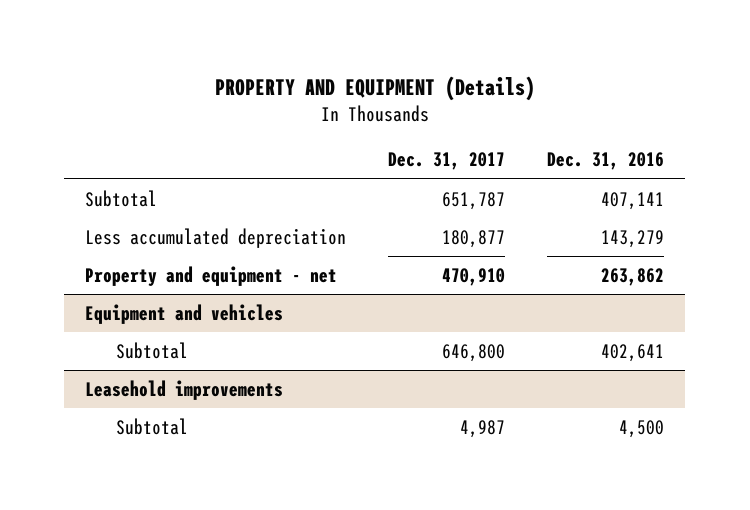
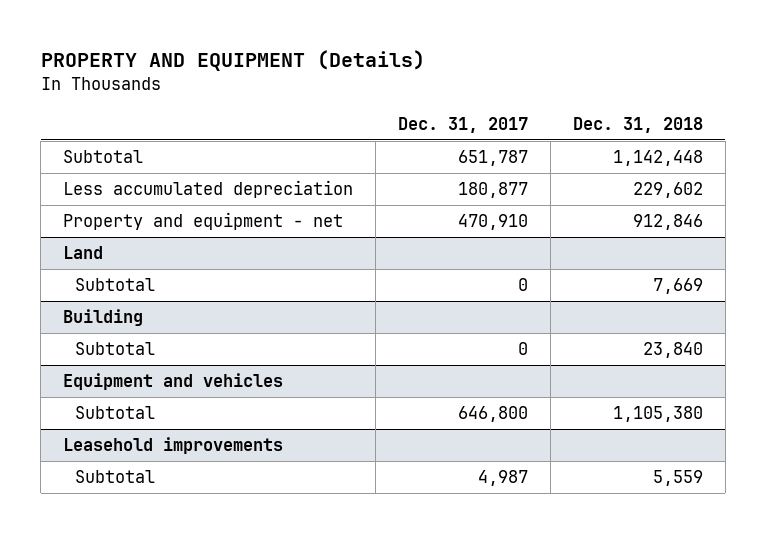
[547,152,665,171] Dec. 31, 2016 -> none
none -> [572,116,703,133] Dec. 31, 2018
none -> [62,246,103,260] Land
none -> [74,278,155,292] Subtotal
none -> [62,309,143,327] Building
none -> [74,342,155,356] Subtotal

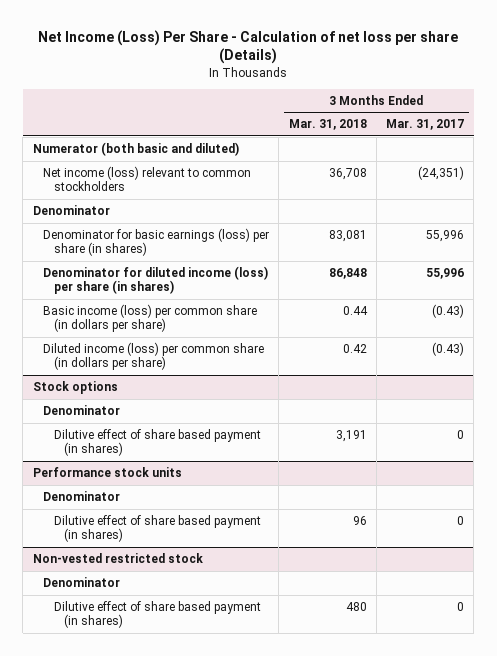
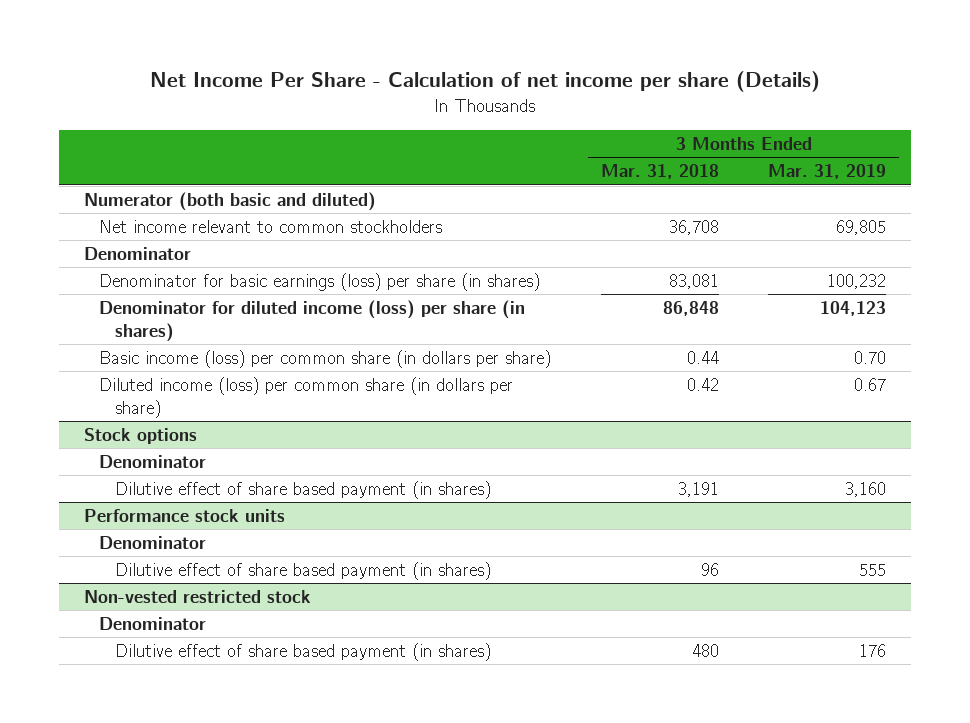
[38,29,459,65] Net Income (Loss) Per Share - Calculation of net loss per share (Details) -> [149,71,820,93] Net Income Per Share - Calculation of net income per share (Details)
[386,119,465,131] Mar. 31, 2017 -> none
none -> [768,164,887,180] Mar. 31, 2019
[43,166,252,192] Net income (loss) relevant to common stockholders -> [99,219,443,233] Net income relevant to common stockholders

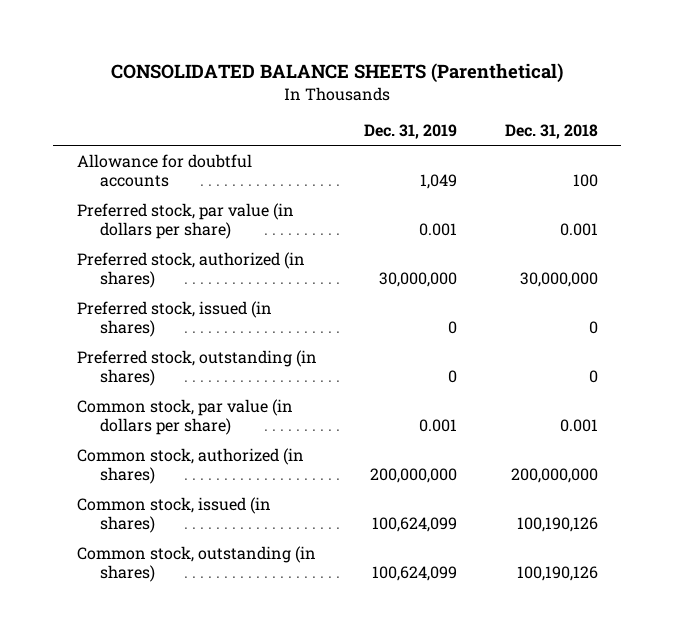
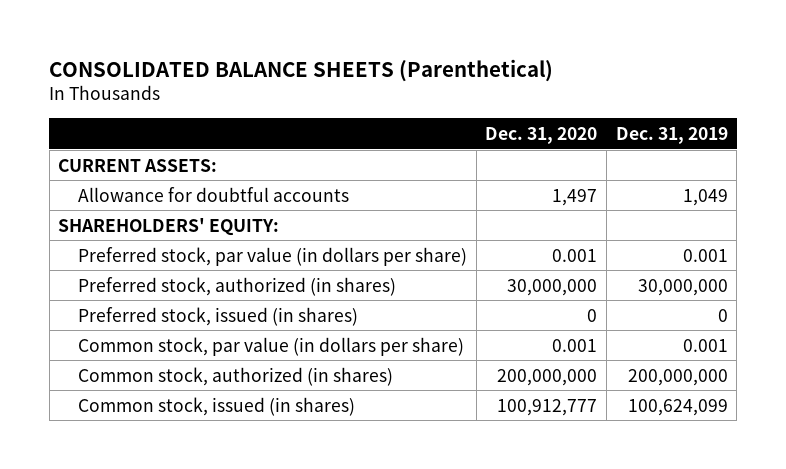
[504,124,598,140] Dec. 31, 2018 -> none
none -> [485,126,598,144] Dec. 31, 2020
none -> [58,158,218,172] CURRENT ASSETS:
none -> [58,217,280,236] SHAREHOLDERS' EQUITY:
[76,349,317,387] Preferred stock, outstanding (in shares) -> none
[76,545,316,583] Common stock, outstanding (in shares) -> none

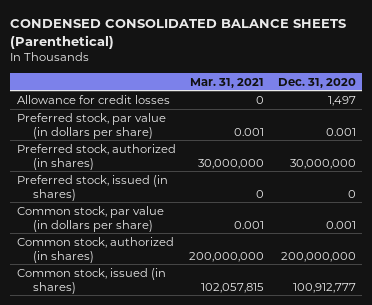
[49,58,554,82] CONSOLIDATED BALANCE SHEETS (Parenthetical) -> [10,18,347,49] CONDENSED CONSOLIDATED BALANCE SHEETS (Parenthetical)
[615,126,728,144] Dec. 31, 2019 -> none
none -> [190,77,265,88] Mar. 31, 2021
[58,158,218,172] CURRENT ASSETS: -> none
[58,217,280,236] SHAREHOLDERS' EQUITY: -> none
[78,186,350,202] Allowance for doubtful accounts -> [16,94,170,104] Allowance for credit losses

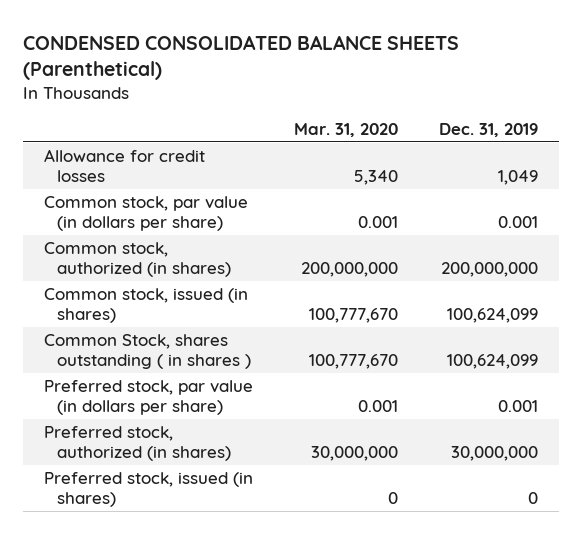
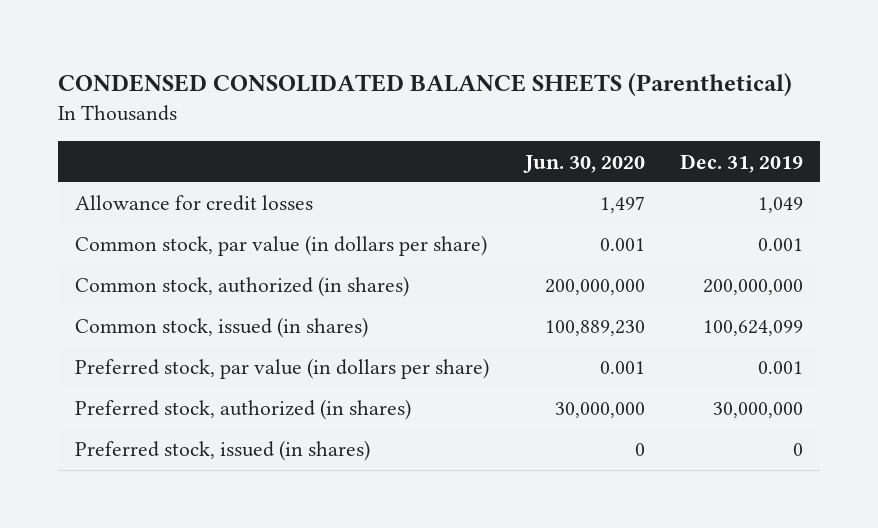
[294,122,399,137] Mar. 31, 2020 -> none
none -> [522,154,645,173] Jun. 30, 2020
[43,333,252,370] Common Stock, shares outstanding ( in shares ) -> none

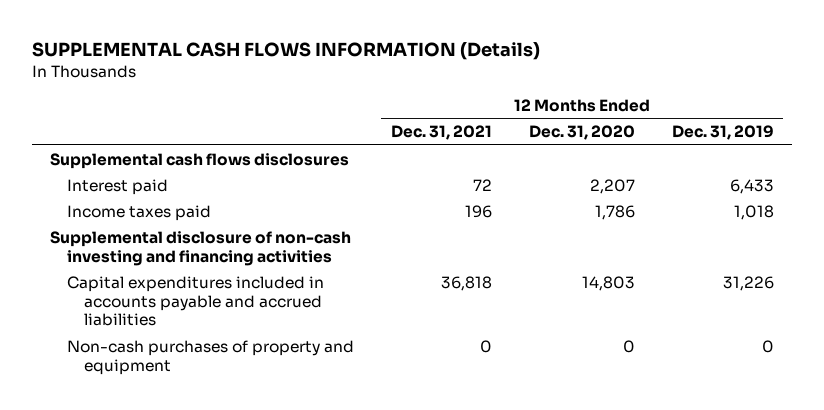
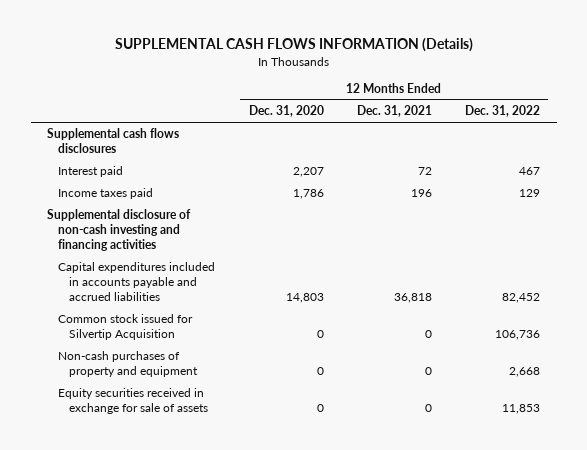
[671,125,774,141] Dec. 31, 2019 -> none
none -> [465,105,541,118] Dec. 31, 2022
none -> [58,314,194,341] Common stock issued for Silvertip Acquisition
none -> [58,388,209,415] Equity securities received in exchange for sale of assets

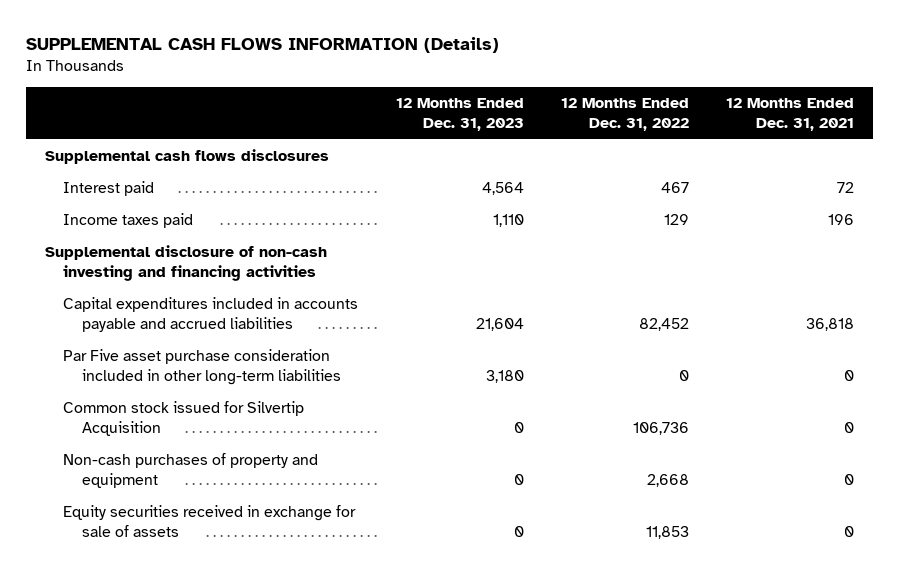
[248,105,324,118] Dec. 31, 2020 -> none
none -> [395,98,524,132] 12 Months Ended Dec. 31, 2023
none -> [63,349,342,386] Par Five asset purchase consideration included in other long-term liabilities

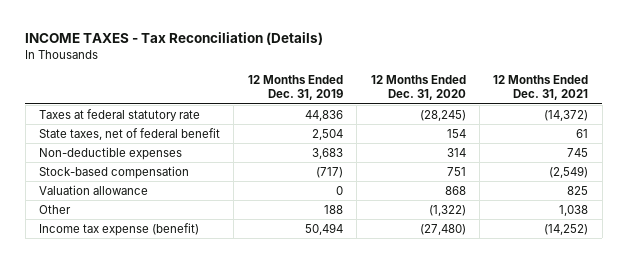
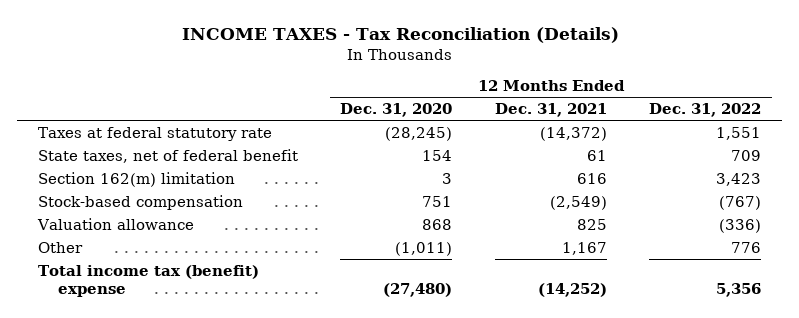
[247,75,343,101] 12 Months Ended Dec. 31, 2019 -> none
none -> [649,103,762,118] Dec. 31, 2022
[39,146,183,160] Non-deductible expenses -> none
none -> [38,171,236,187] Section 162(m) limitation
[428,204,466,216] (1,322) -> [395,241,453,256] (1,011)
[559,204,589,216] 1,038 -> [561,241,607,255] 1,167
[39,222,200,236] Income tax expense (benefit) -> [38,264,260,298] Total income tax (benefit) expense

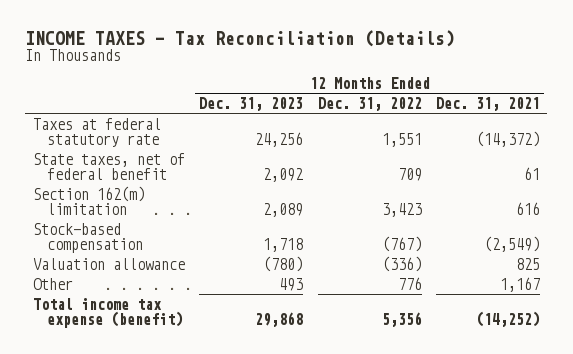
[340,103,453,118] Dec. 31, 2020 -> none
none -> [199,97,304,112] Dec. 31, 2023
[38,264,260,298] Total income tax (benefit) expense -> [32,297,183,329] Total income tax expense (benefit)

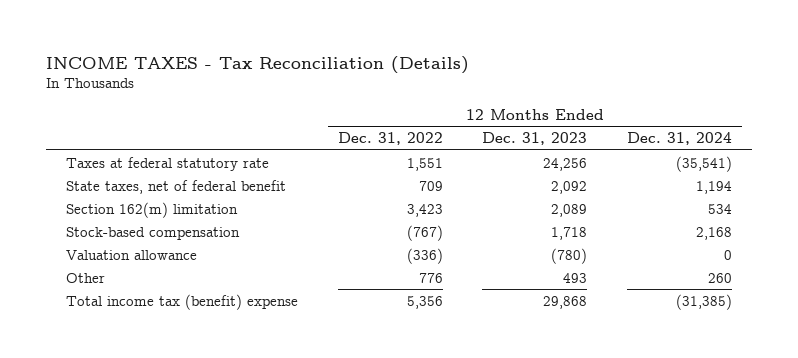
[436,97,541,112] Dec. 31, 2021 -> none
none -> [627,132,733,146] Dec. 31, 2024
[32,297,183,329] Total income tax expense (benefit) -> [65,293,298,310] Total income tax (benefit) expense

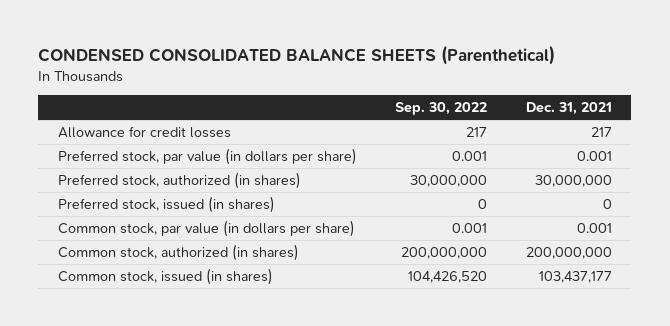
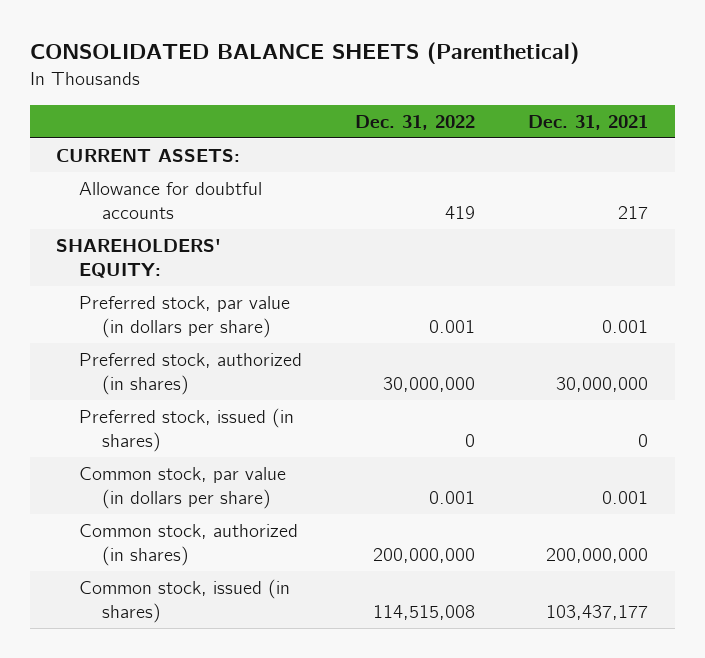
[38,45,556,66] CONDENSED CONSOLIDATED BALANCE SHEETS (Parenthetical) -> [29,42,579,65] CONSOLIDATED BALANCE SHEETS (Parenthetical)
[395,102,488,116] Sep. 30, 2022 -> none
none -> [355,114,476,130] Dec. 31, 2022
none -> [56,149,241,163] CURRENT ASSETS:
[57,126,231,139] Allowance for credit losses -> [79,182,263,220] Allowance for doubtful accounts
none -> [56,239,222,279] SHAREHOLDERS' EQUITY:

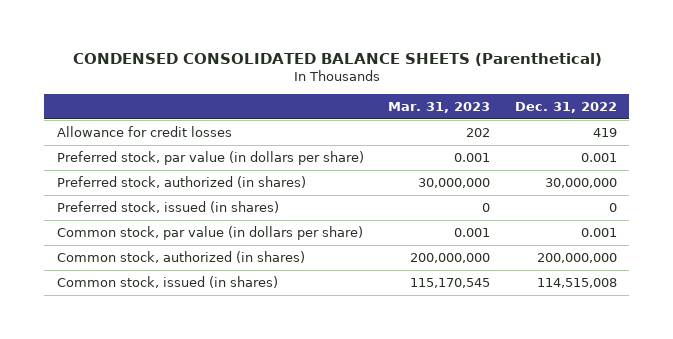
[29,42,579,65] CONSOLIDATED BALANCE SHEETS (Parenthetical) -> [72,52,602,66] CONDENSED CONSOLIDATED BALANCE SHEETS (Parenthetical)
[528,114,649,130] Dec. 31, 2021 -> none
none -> [388,101,491,113] Mar. 31, 2023
[56,149,241,163] CURRENT ASSETS: -> none
[56,239,222,279] SHAREHOLDERS' EQUITY: -> none
[79,182,263,220] Allowance for doubtful accounts -> [56,126,232,138] Allowance for credit losses

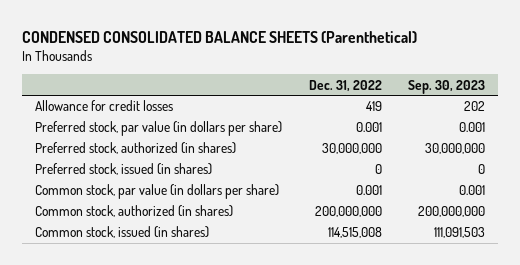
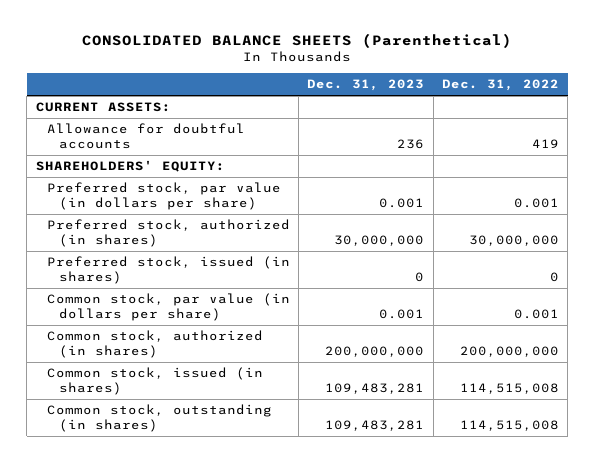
[21,30,417,43] CONDENSED CONSOLIDATED BALANCE SHEETS (Parenthetical) -> [82,33,513,49] CONSOLIDATED BALANCE SHEETS (Parenthetical)
[407,79,485,94] Sep. 30, 2023 -> none
none -> [307,79,425,92] Dec. 31, 2023
none -> [35,102,171,113] CURRENT ASSETS:
[35,100,174,112] Allowance for credit losses -> [47,123,246,150] Allowance for doubtful accounts
none -> [35,160,225,173] SHAREHOLDERS' EQUITY:
none -> [47,404,273,433] Common stock, outstanding (in shares)

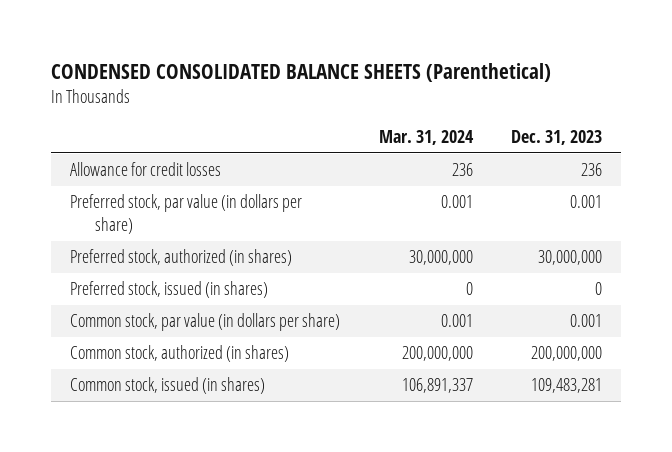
[82,33,513,49] CONSOLIDATED BALANCE SHEETS (Parenthetical) -> [51,63,552,83] CONDENSED CONSOLIDATED BALANCE SHEETS (Parenthetical)
[441,79,559,92] Dec. 31, 2022 -> none
none -> [378,130,474,146] Mar. 31, 2024
[35,102,171,113] CURRENT ASSETS: -> none
[35,160,225,173] SHAREHOLDERS' EQUITY: -> none
[47,123,246,150] Allowance for doubtful accounts -> [70,162,222,177] Allowance for credit losses
[47,404,273,433] Common stock, outstanding (in shares) -> none

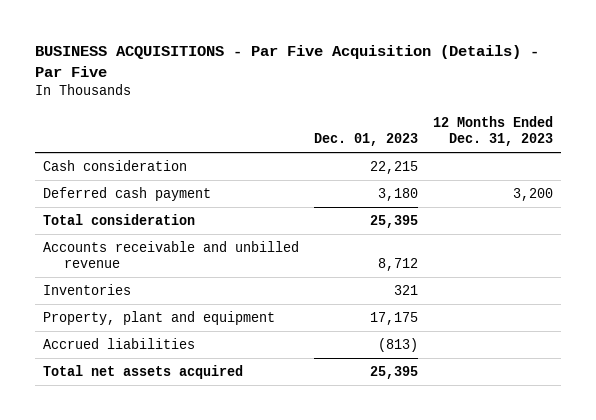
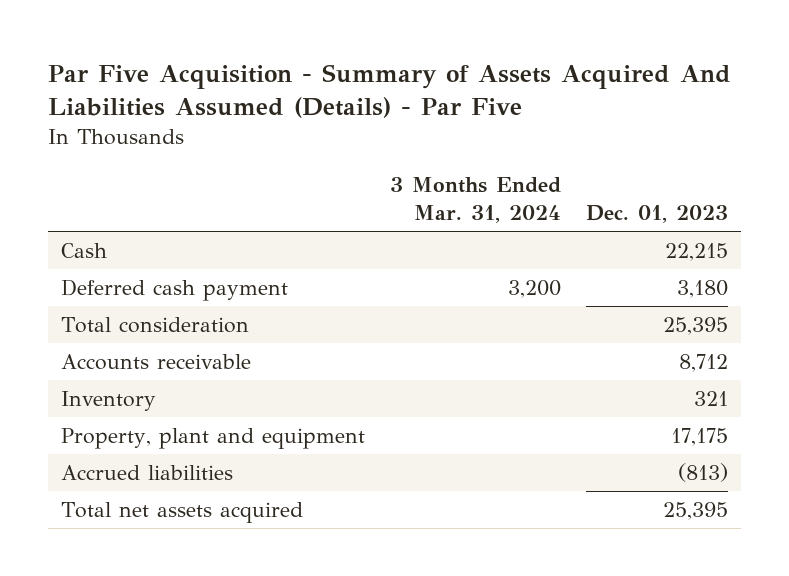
[34,45,539,78] BUSINESS ACQUISITIONS - Par Five Acquisition (Details) - Par Five -> [47,63,731,119] Par Five Acquisition - Summary of Assets Acquired And Liabilities Assumed (Details) - Par Five
[432,115,553,147] 12 Months Ended Dec. 31, 2023 -> none
none -> [390,177,562,224] 3 Months Ended Mar. 31, 2024
[42,159,187,171] Cash consideration -> [60,243,107,259] Cash
[42,240,299,269] Accounts receivable and unbilled revenue -> [60,354,251,371] Accounts receivable
[42,283,131,295] Inventories -> [60,391,156,412] Inventory

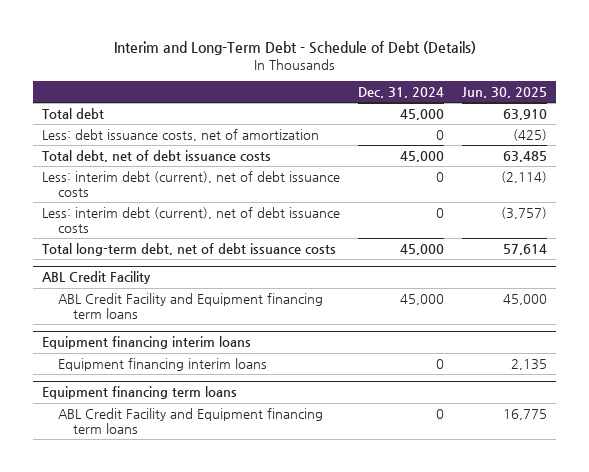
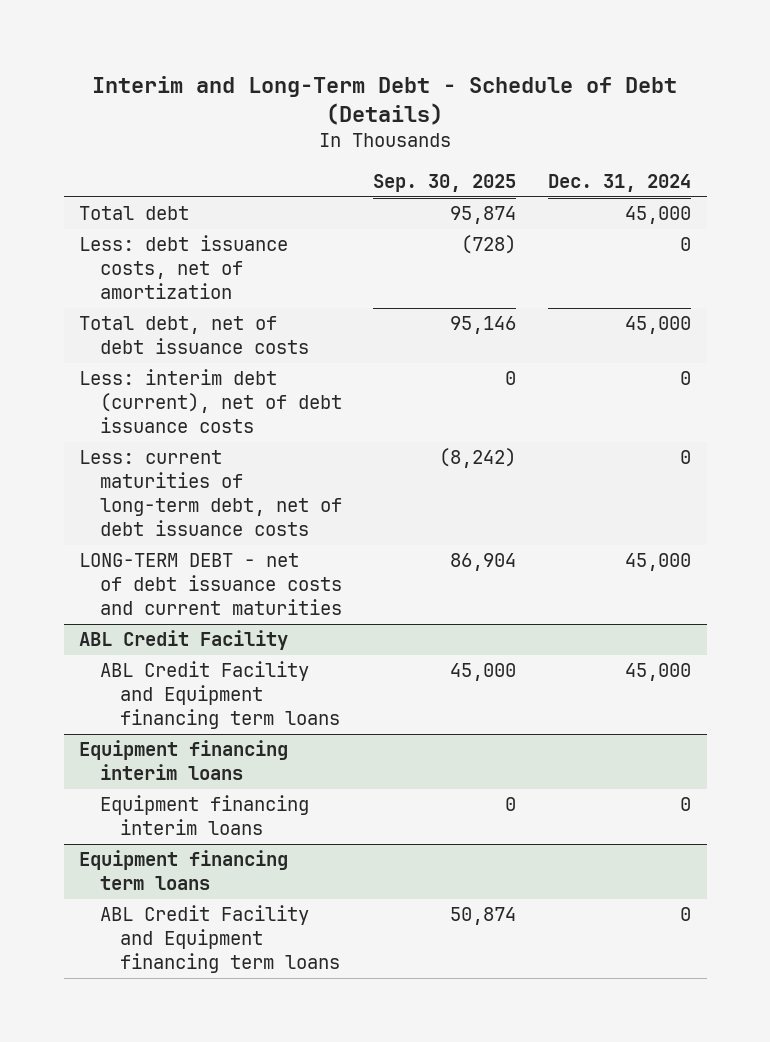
[461,87,547,99] Jun. 30, 2025 -> none
none -> [373,174,517,193] Sep. 30, 2025
[42,206,341,233] Less: interim debt (current), net of debt issuance costs -> [79,450,342,537] Less: current maturities of long-term debt, net of debt issuance costs
[42,242,337,256] Total long-term debt, net of debt issuance costs -> [79,553,342,616] LONG-TERM DEBT - net of debt issuance costs and current maturities

